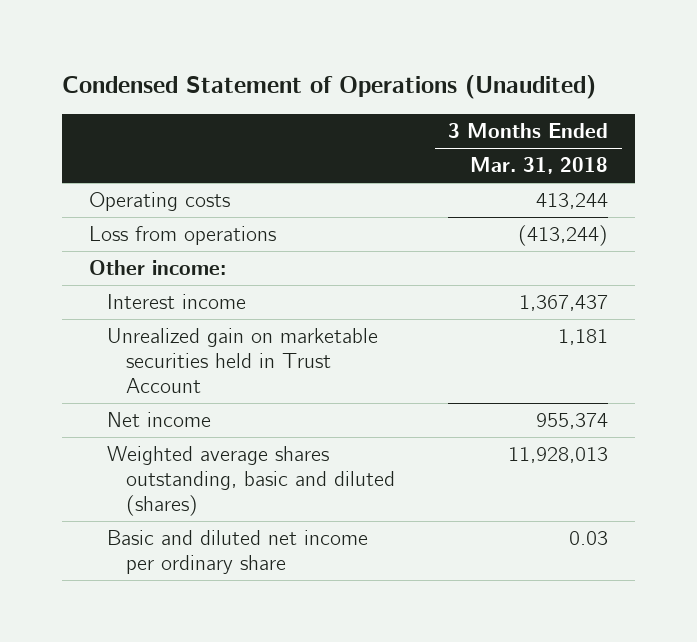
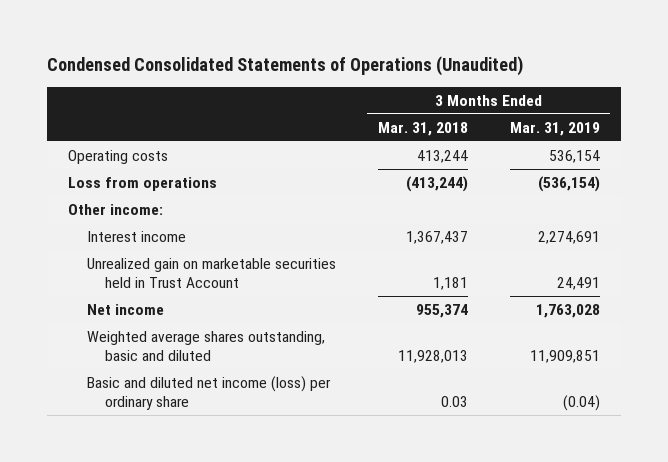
[61,75,596,100] Condensed Statement of Operations (Unaudited) -> [47,56,524,77] Condensed Consolidated Statements of Operations (Unaudited)
none -> [509,122,600,137] Mar. 31, 2019
[107,446,395,516] Weighted average shares outstanding, basic and diluted (shares) -> [86,331,325,362] Weighted average shares outstanding, basic and diluted
[107,530,369,574] Basic and diluted net income per ordinary share -> [86,376,331,411] Basic and diluted net income (loss) per ordinary share

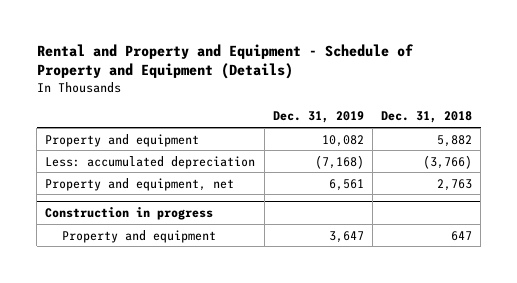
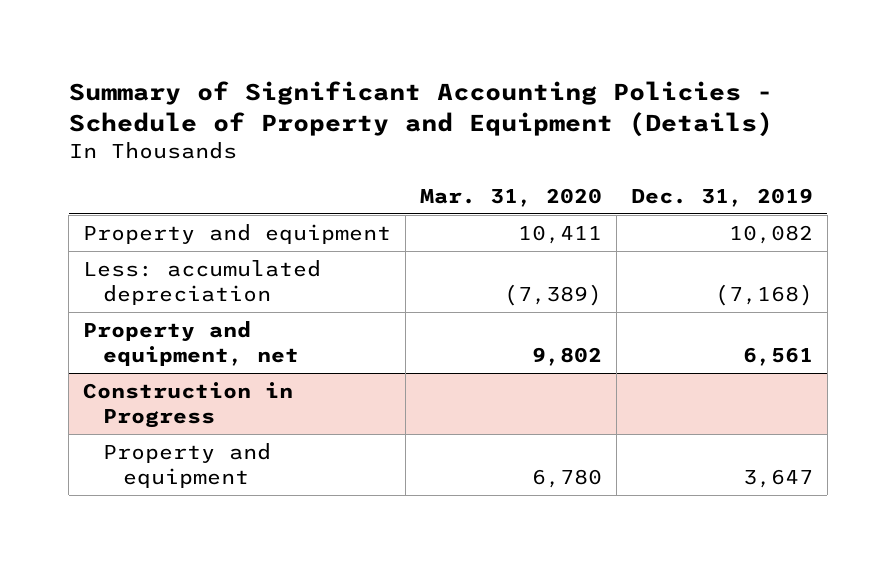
[36,43,414,80] Rental and Property and Equipment - Schedule of Property and Equipment (Details) -> [68,80,773,138] Summary of Significant Accounting Policies - Schedule of Property and Equipment (Details)
[381,111,473,124] Dec. 31, 2018 -> none
none -> [419,188,602,208] Mar. 31, 2020
[45,207,214,221] Construction in progress -> [83,381,294,429] Construction in Progress

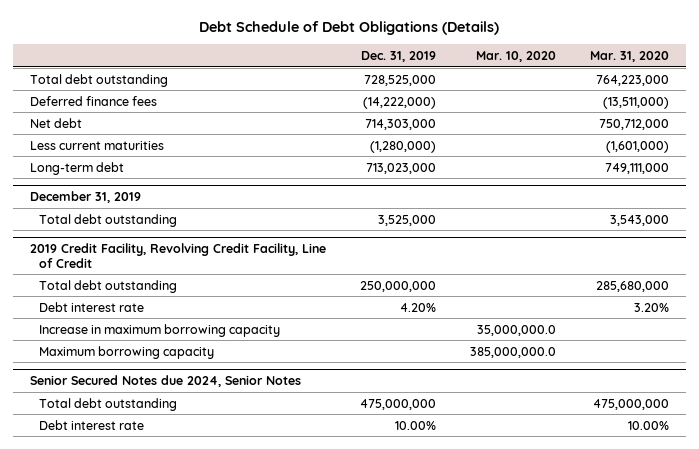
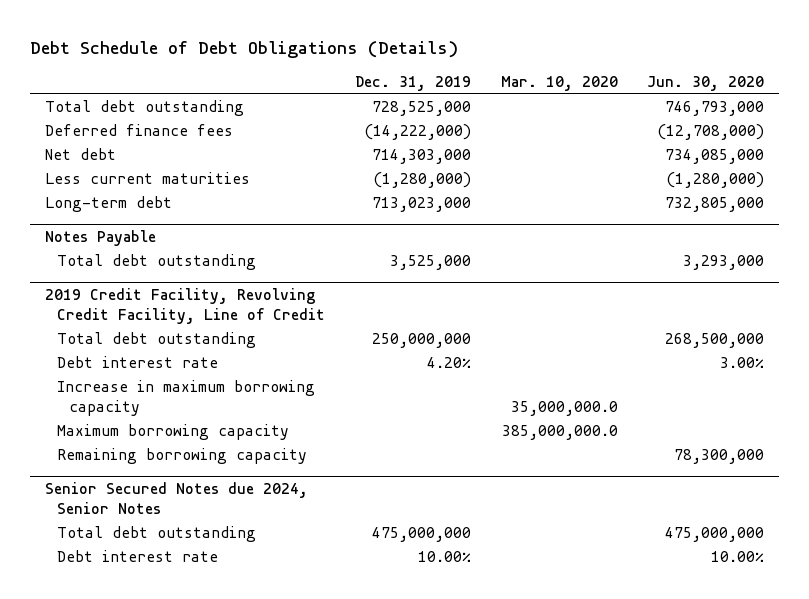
[590,50,670,62] Mar. 31, 2020 -> none
none -> [647,76,765,92] Jun. 30, 2020
[29,190,141,203] December 31, 2019 -> [44,230,156,247] Notes Payable
none -> [56,448,307,465] Remaining borrowing capacity

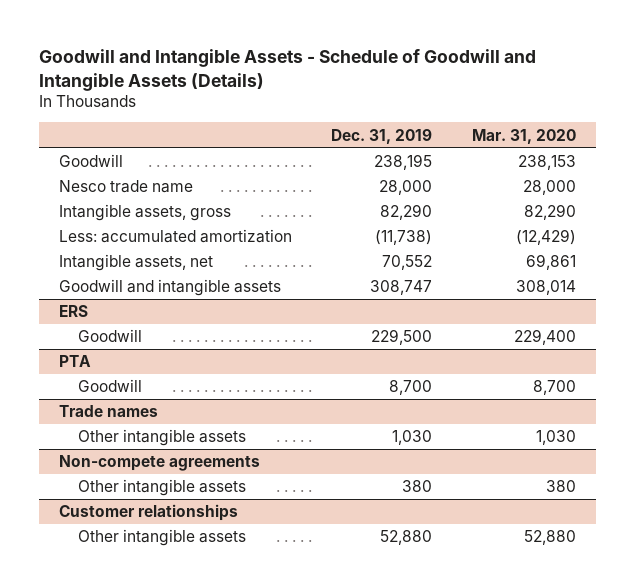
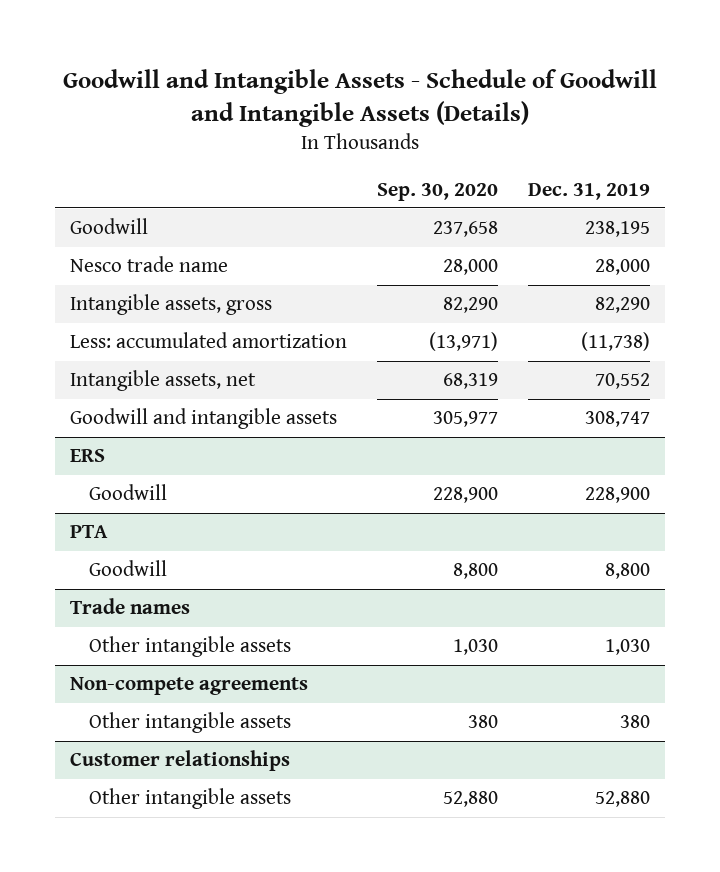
[471,128,576,144] Mar. 31, 2020 -> none
none -> [377,182,499,201] Sep. 30, 2020
[371,329,433,346] 229,500 -> [585,487,651,504] 228,900
[389,380,433,396] 8,700 -> [605,563,651,580] 8,800

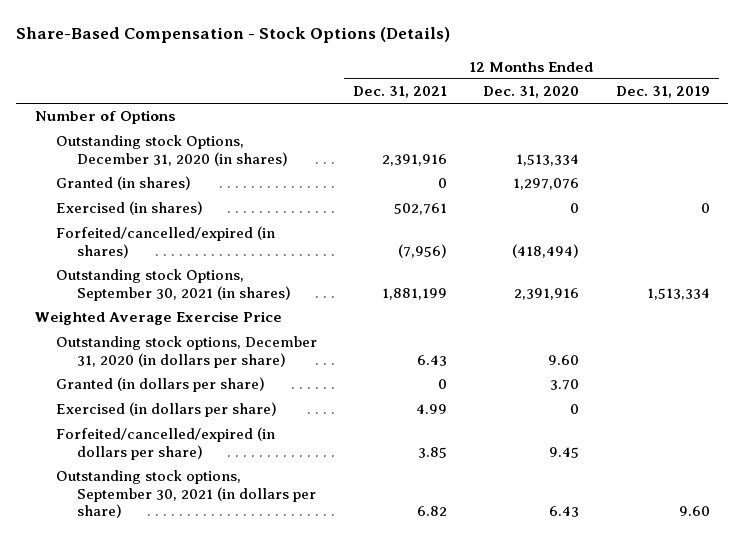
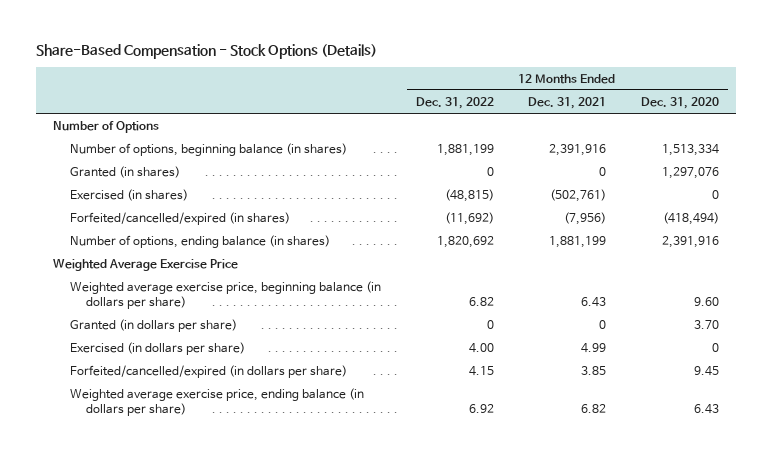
[615,86,710,99] Dec. 31, 2019 -> none
none -> [415,96,494,109] Dec. 31, 2022
[55,135,288,166] Outstanding stock Options, December 31, 2020 (in shares) -> [69,142,347,156] Number of options, beginning balance (in shares)
[393,203,447,216] 502,761 -> [550,188,607,202] (502,761)
[55,269,291,301] Outstanding stock Options, September 30, 2021 (in shares) -> [69,234,330,248] Number of options, ending balance (in shares)
[55,336,317,368] Outstanding stock options, December 31, 2020 (in dollars per share) -> [69,280,381,309] Weighted average exercise price, beginning balance (in dollars per share)
[55,470,316,518] Outstanding stock options, September 30, 2021 (in dollars per share) -> [69,387,364,416] Weighted average exercise price, ending balance (in dollars per share)

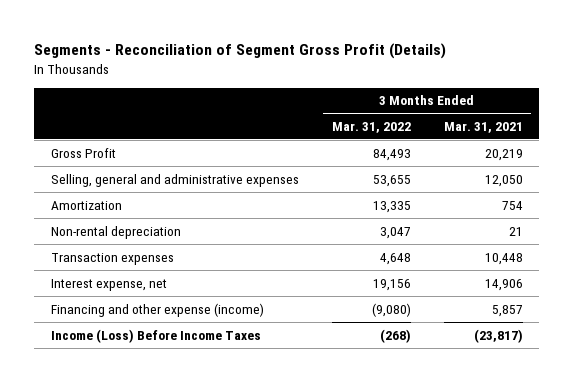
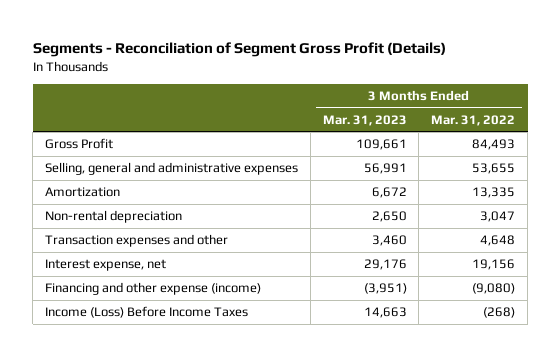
[443,121,523,133] Mar. 31, 2021 -> none
none -> [322,114,407,126] Mar. 31, 2023
[50,252,174,265] Transaction expenses -> [44,234,228,248] Transaction expenses and other

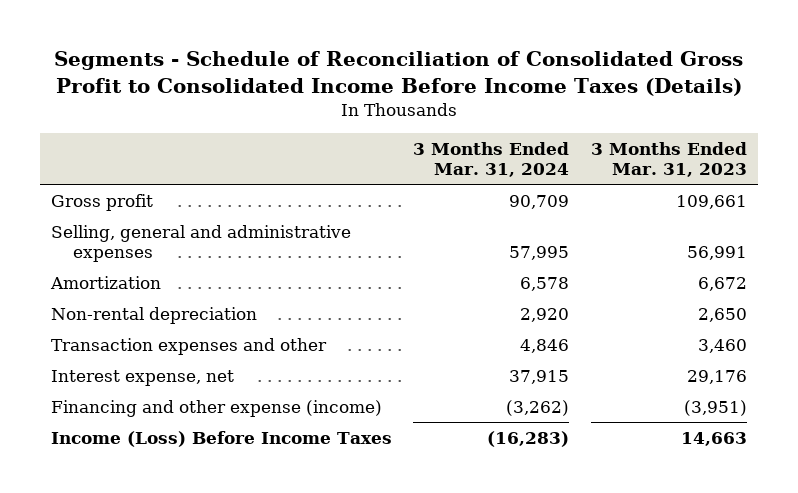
[32,41,446,57] Segments - Reconciliation of Segment Gross Profit (Details) -> [53,51,743,96] Segments - Schedule of Reconciliation of Consolidated Gross Profit to Consolidated Income Before Income Taxes (Details)
[431,114,516,126] Mar. 31, 2022 -> none
none -> [413,141,570,177] 3 Months Ended Mar. 31, 2024
[44,138,113,150] Gross Profit -> [50,193,153,211] Gross profit

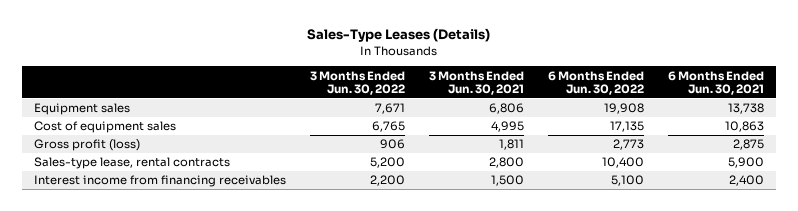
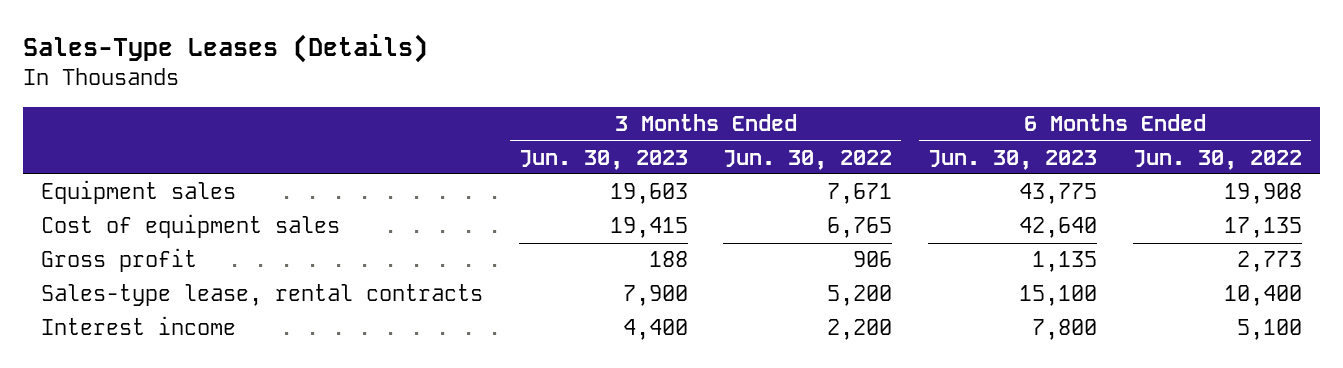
[428,70,524,95] 3 Months Ended Jun. 30, 2021 -> none
[668,70,765,95] 6 Months Ended Jun. 30, 2021 -> none
none -> [518,149,688,170] Jun. 30, 2023
none -> [928,149,1098,170] Jun. 30, 2023
[33,139,140,152] Gross profit (loss) -> [40,248,197,273] Gross profit
[33,175,286,188] Interest income from financing receivables -> [40,316,236,336] Interest income

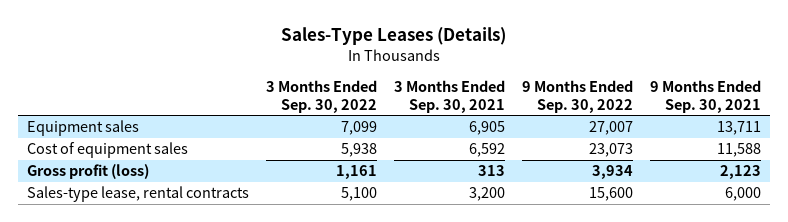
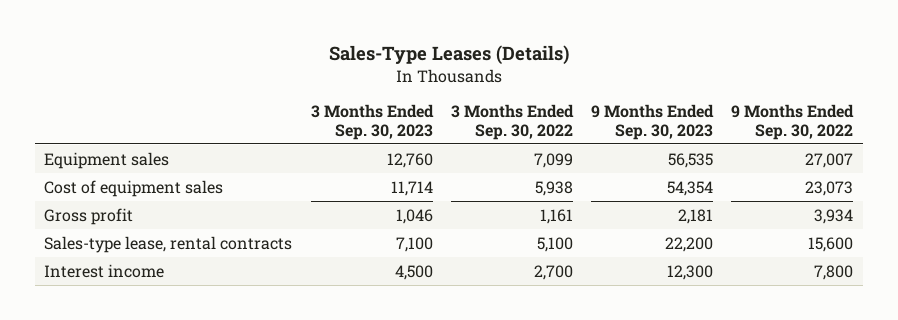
[394,79,506,113] 3 Months Ended Sep. 30, 2021 -> none
[650,79,762,113] 9 Months Ended Sep. 30, 2021 -> none
none -> [310,104,434,140] 3 Months Ended Sep. 30, 2023
none -> [591,104,715,140] 9 Months Ended Sep. 30, 2023
[26,164,149,180] Gross profit (loss) -> [44,207,134,225] Gross profit
none -> [44,263,165,278] Interest income

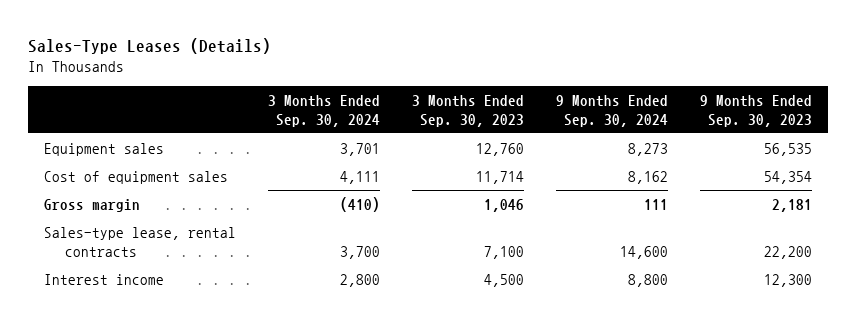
[450,104,574,140] 3 Months Ended Sep. 30, 2022 -> none
[731,104,855,140] 9 Months Ended Sep. 30, 2022 -> none
none -> [268,94,381,127] 3 Months Ended Sep. 30, 2024
none -> [555,94,668,127] 9 Months Ended Sep. 30, 2024
[44,207,134,225] Gross profit -> [44,198,141,212] Gross margin

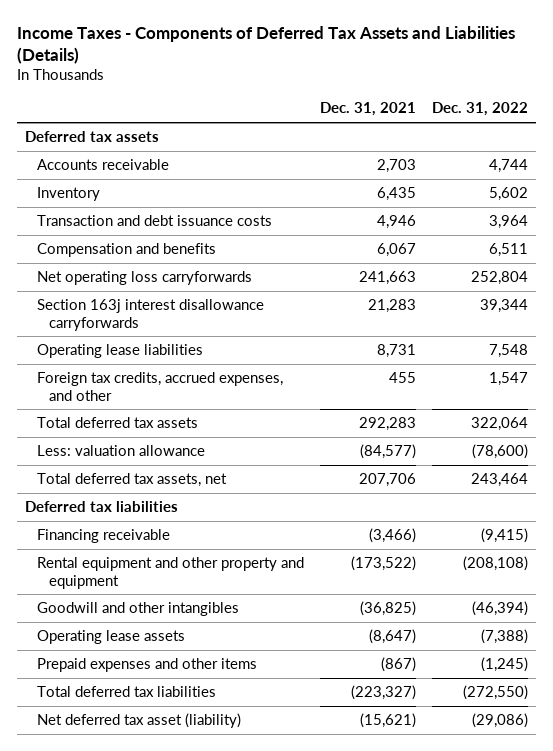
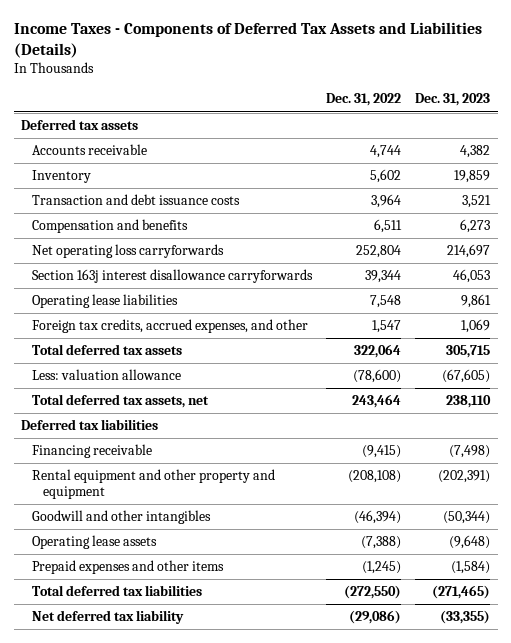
[320,102,417,117] Dec. 31, 2021 -> none
none -> [415,93,491,107] Dec. 31, 2023
[36,713,241,729] Net deferred tax asset (liability) -> [32,610,185,625] Net deferred tax liability

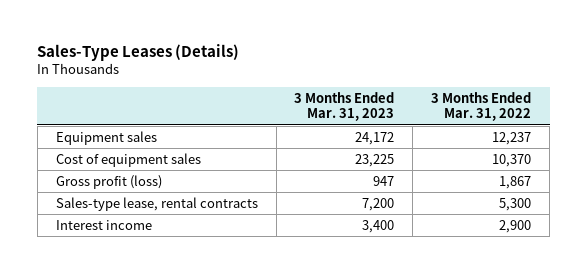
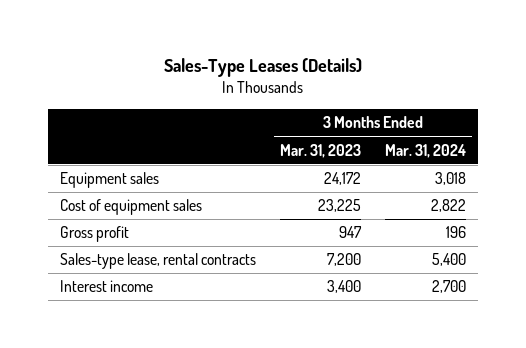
[431,92,532,122] 3 Months Ended Mar. 31, 2022 -> none
none -> [384,143,466,158] Mar. 31, 2024
[55,174,162,189] Gross profit (loss) -> [59,226,129,243] Gross profit

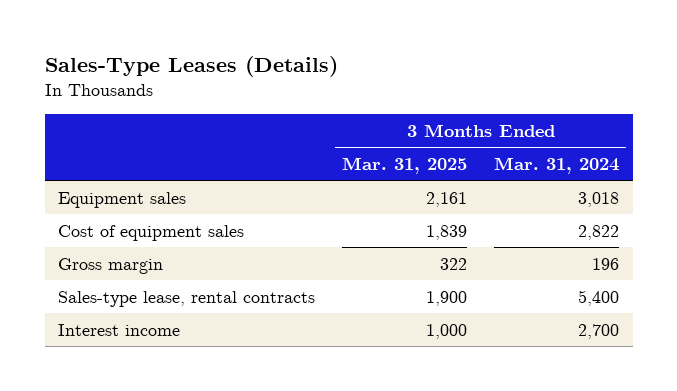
[279,143,361,158] Mar. 31, 2023 -> none
none -> [342,156,468,174] Mar. 31, 2025
[59,226,129,243] Gross profit -> [58,257,164,274] Gross margin

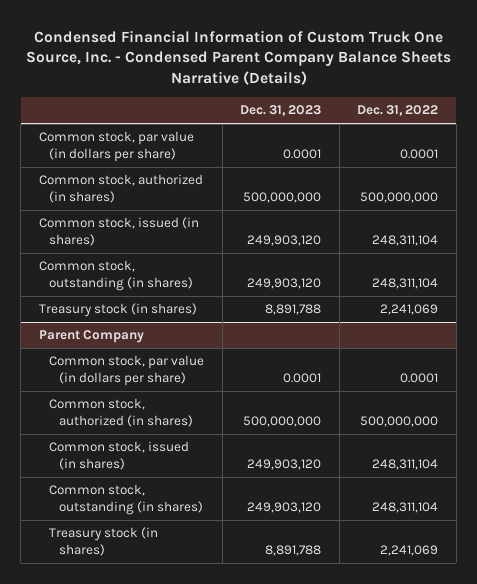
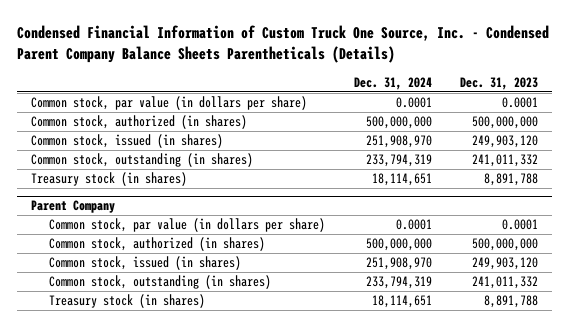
[25,29,451,86] Condensed Financial Information of Custom Truck One Source, Inc. - Condensed Parent Company Balance Sheets Narrative (Details) -> [17,25,550,63] Condensed Financial Information of Custom Truck One Source, Inc. - Condensed Parent Company Balance Sheets Parentheticals (Details)
[357,105,439,117] Dec. 31, 2022 -> none
none -> [353,76,432,90] Dec. 31, 2024
[247,277,322,289] 249,903,120 -> [471,154,538,168] 241,011,332
[247,501,322,513] 249,903,120 -> [471,276,538,290] 241,011,332

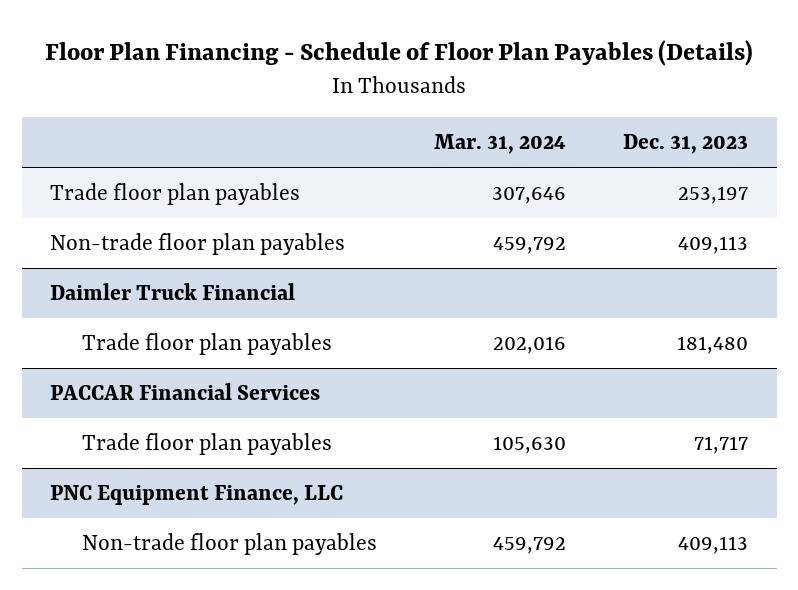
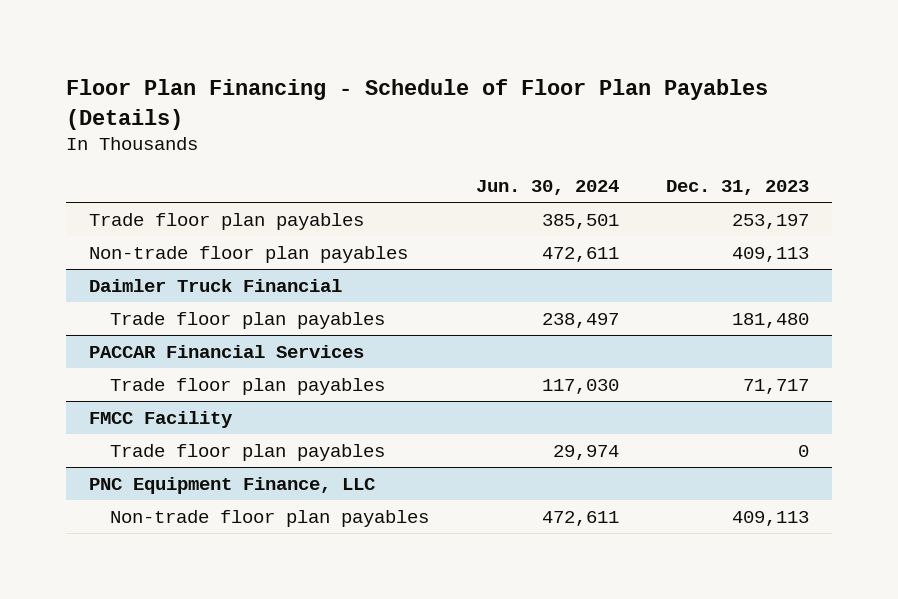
[434,134,567,155] Mar. 31, 2024 -> none
none -> [475,180,619,196] Jun. 30, 2024
none -> [89,410,234,428] FMCC Facility
none -> [109,443,385,461] Trade floor plan payables

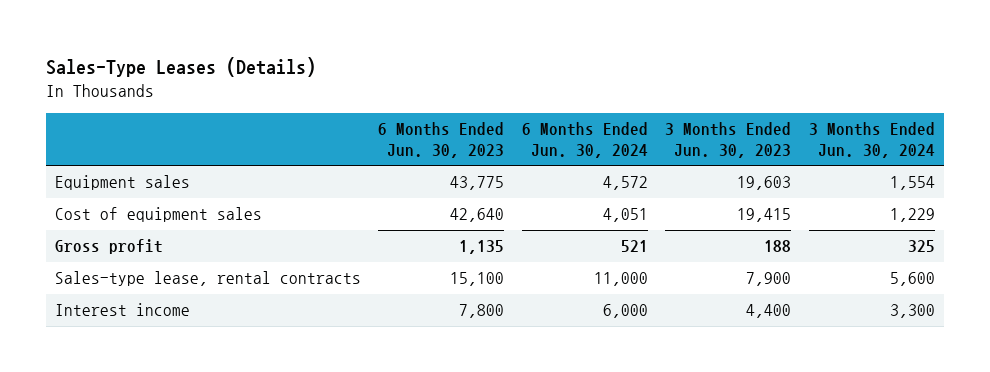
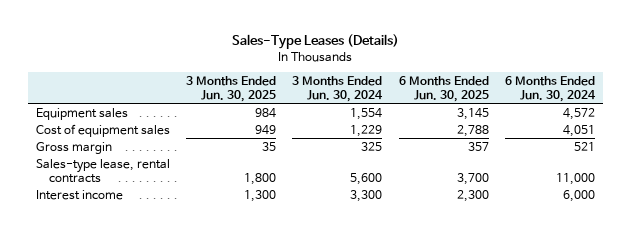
[378,121,505,158] 6 Months Ended Jun. 30, 2023 -> none
[665,121,792,158] 3 Months Ended Jun. 30, 2023 -> none
none -> [186,75,277,102] 3 Months Ended Jun. 30, 2025
none -> [398,75,489,102] 6 Months Ended Jun. 30, 2025
[55,239,164,255] Gross profit -> [35,141,112,154] Gross margin

